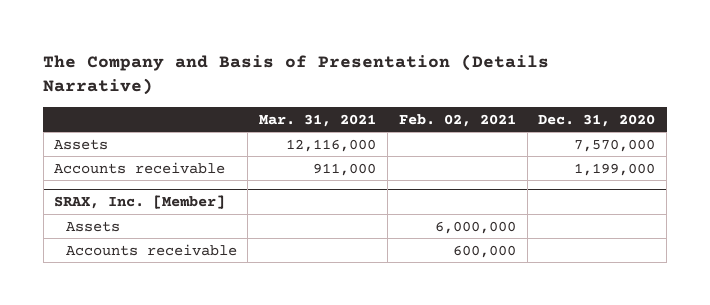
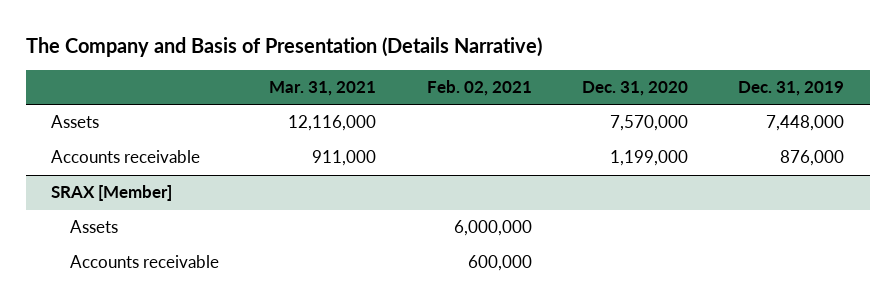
none -> [738,81,845,97] Dec. 31, 2019
[54,194,226,209] SRAX, Inc. [Member] -> [51,185,173,202] SRAX [Member]

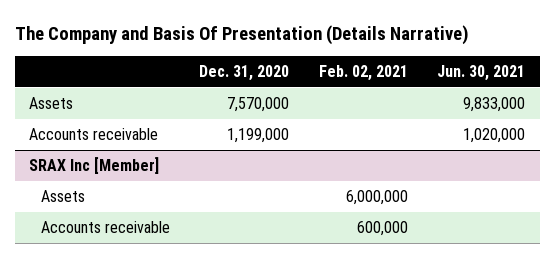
[26,36,543,57] The Company and Basis of Presentation (Details Narrative) -> [14,24,469,45] The Company and Basis Of Presentation (Details Narrative)
[269,81,377,97] Mar. 31, 2021 -> none
[738,81,845,97] Dec. 31, 2019 -> none
none -> [437,65,526,82] Jun. 30, 2021
[51,185,173,202] SRAX [Member] -> [29,157,160,175] SRAX Inc [Member]

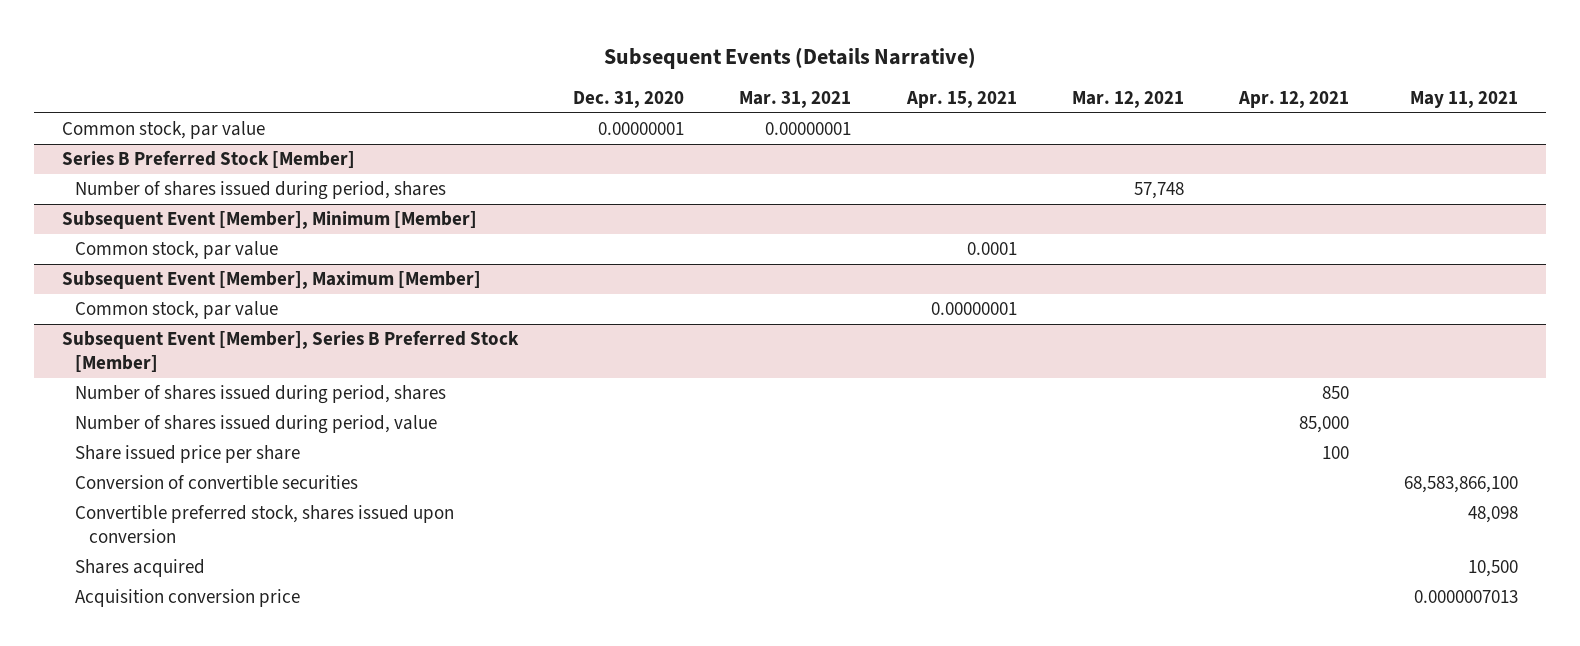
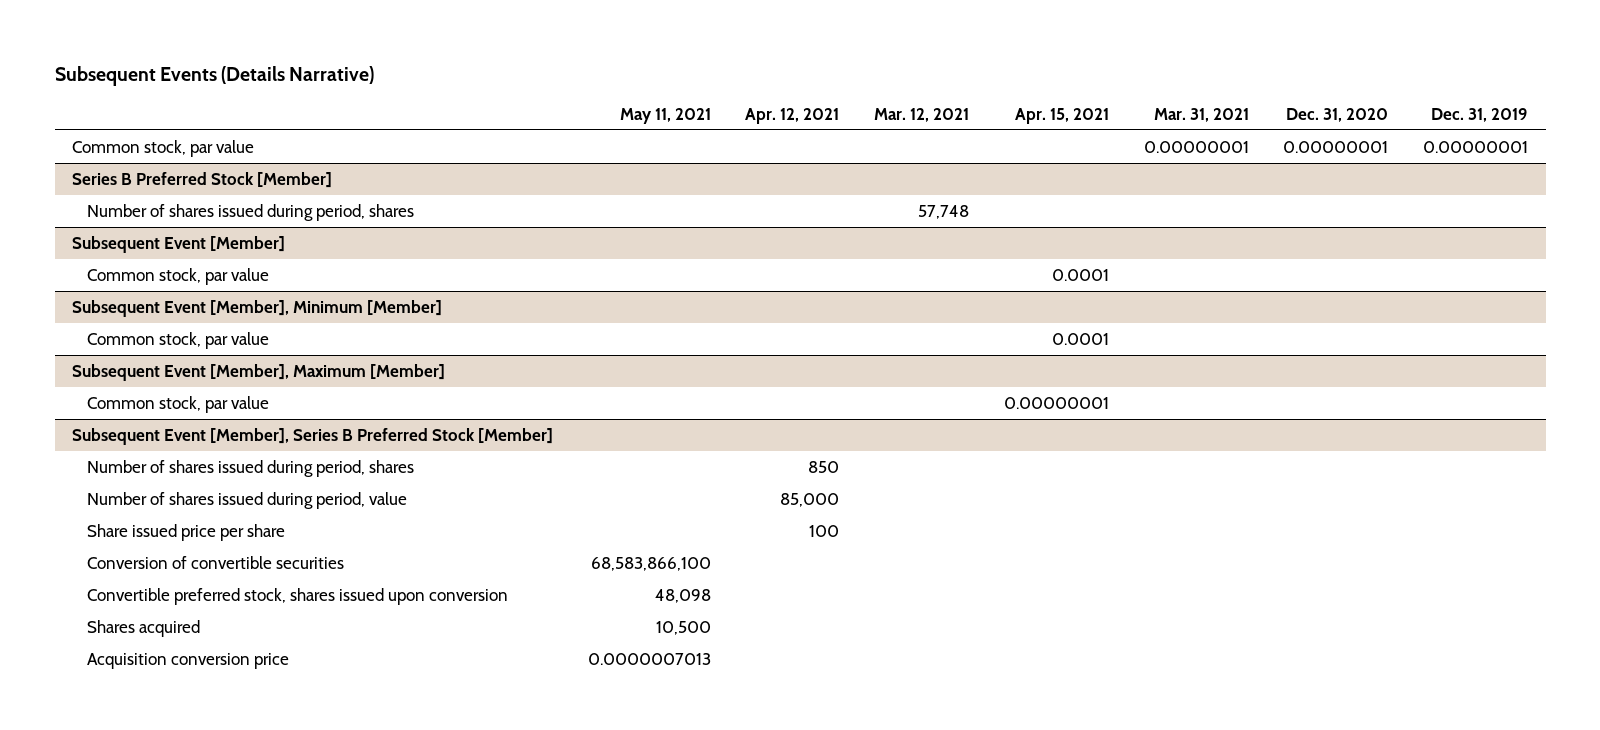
none -> [1431,107,1529,122] Dec. 31, 2019
none -> [71,235,285,253] Subsequent Event [Member]
none -> [87,267,270,285] Common stock, par value

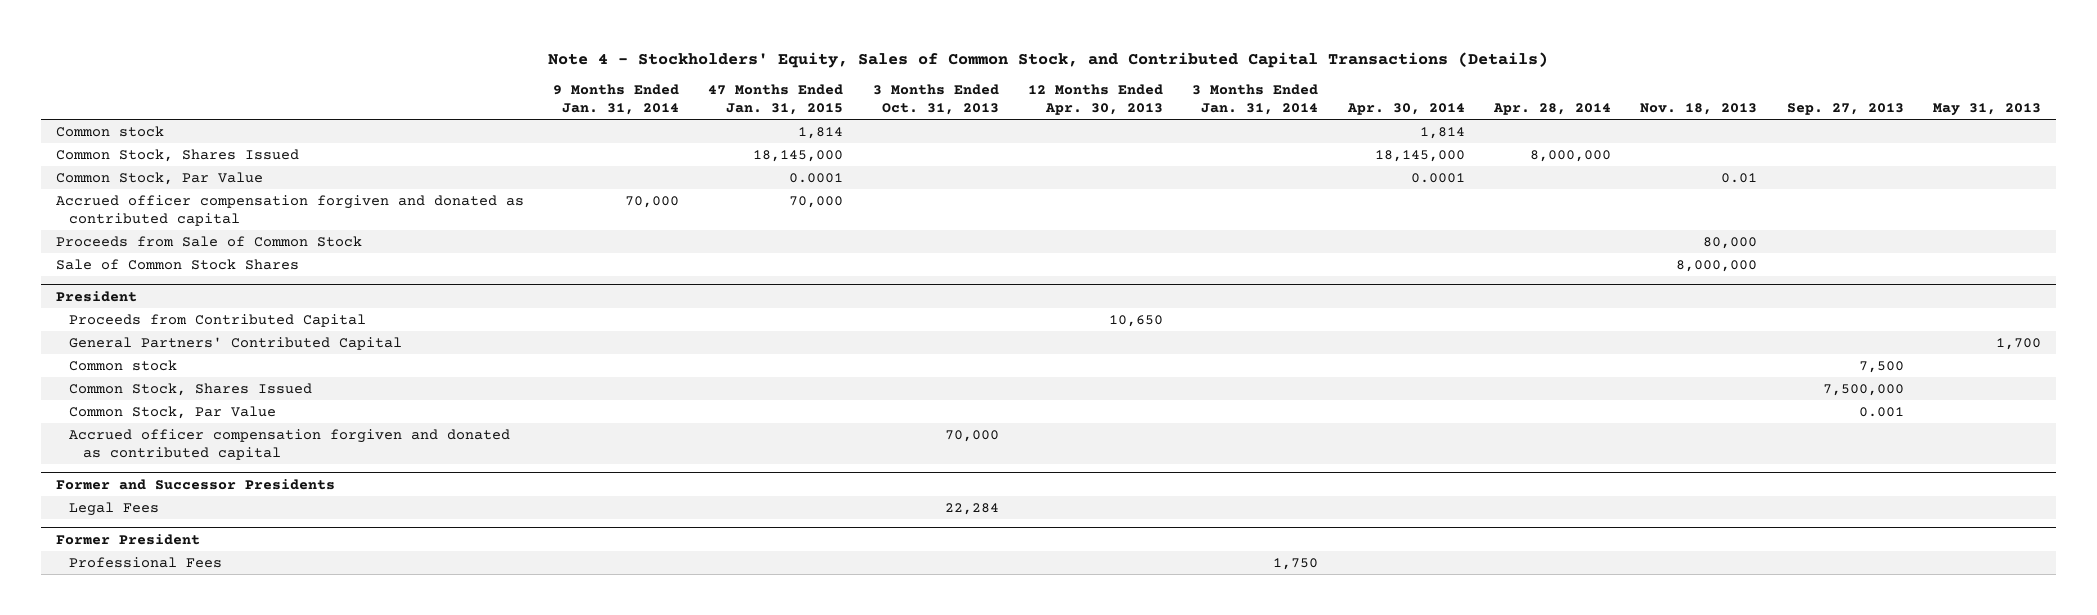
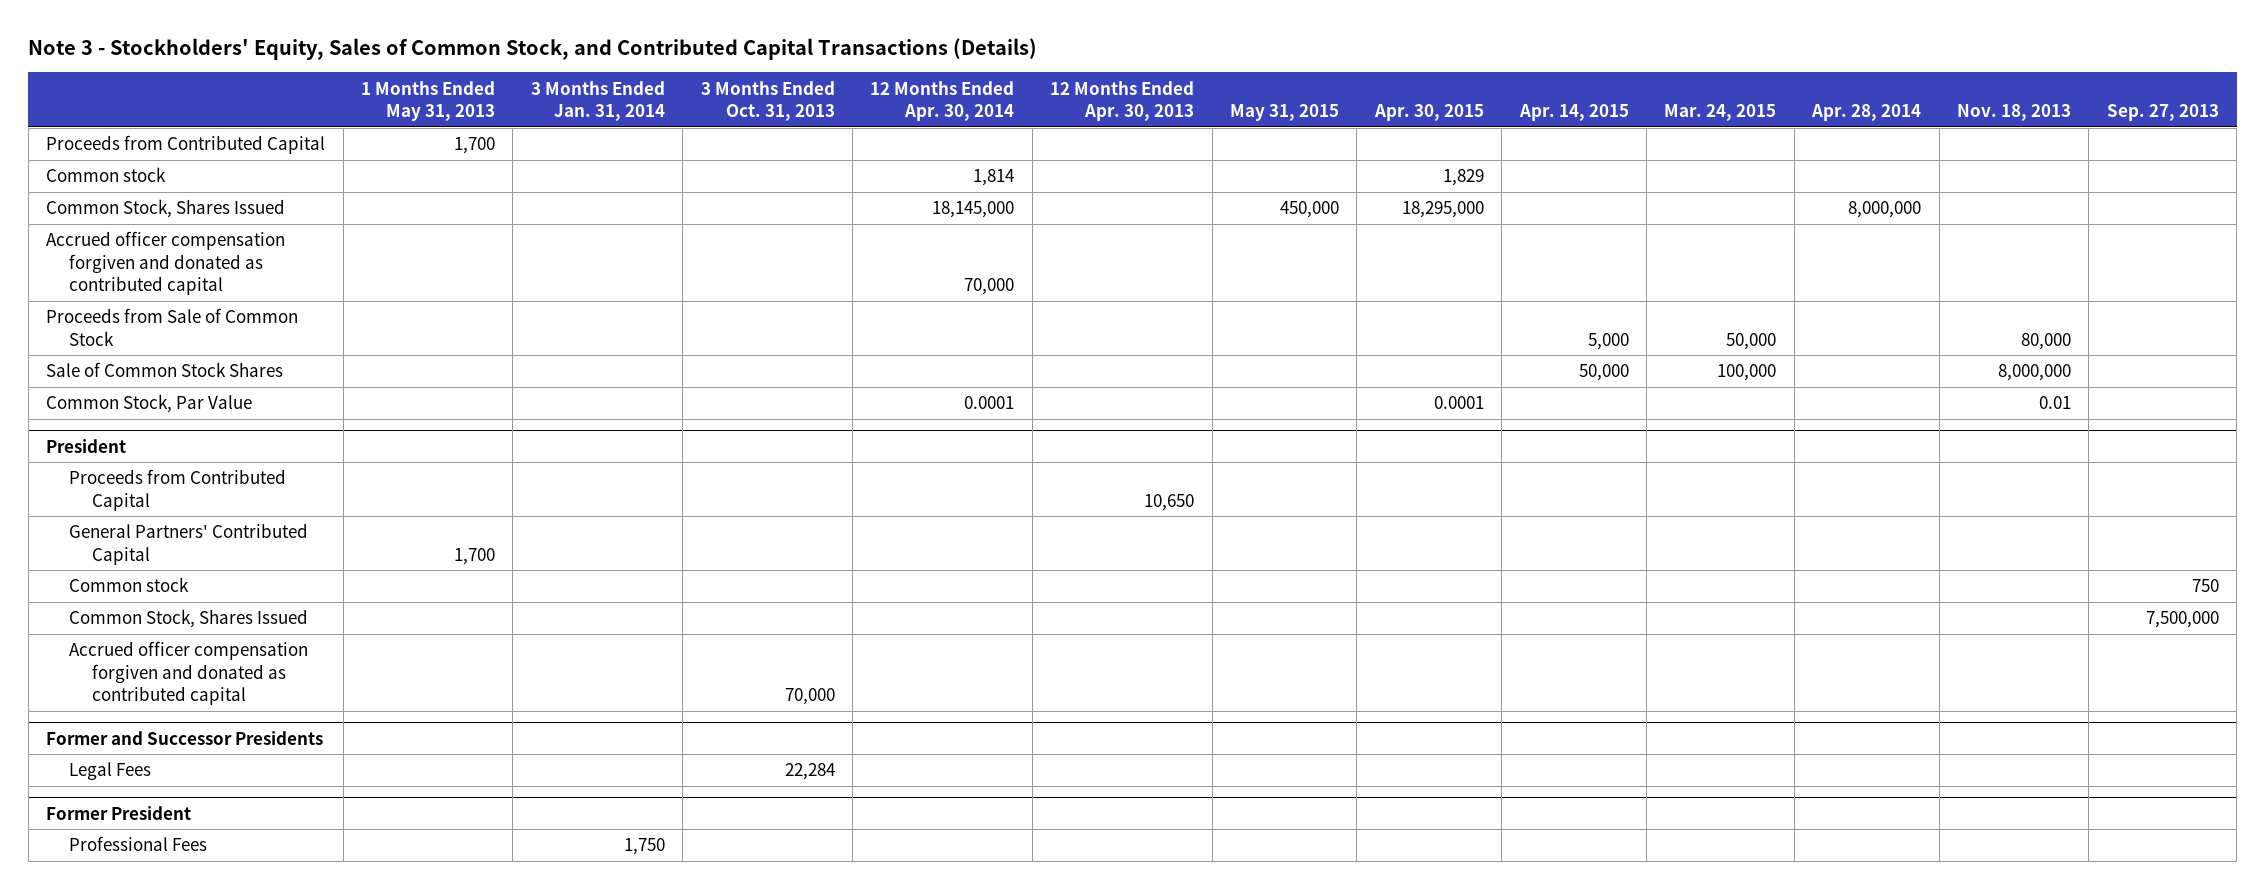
[548,51,1549,68] Note 4 - Stockholders' Equity, Sales of Common Stock, and Contributed Capital Transactions (Details) -> [28,38,1038,61] Note 3 - Stockholders' Equity, Sales of Common Stock, and Contributed Capital Transactions (Details)
[552,84,679,116] 9 Months Ended Jan. 31, 2014 -> none
[708,84,844,116] 47 Months Ended Jan. 31, 2015 -> none
[1346,103,1465,116] Apr. 30, 2014 -> none
[1932,103,2041,117] May 31, 2013 -> none
none -> [360,80,495,121] 1 Months Ended May 31, 2013
none -> [870,80,1015,121] 12 Months Ended Apr. 30, 2014
none -> [1229,103,1339,121] May 31, 2015
none -> [1373,103,1484,121] Apr. 30, 2015
none -> [1518,103,1629,121] Apr. 14, 2015
none -> [1664,103,1777,121] Mar. 24, 2015
none -> [46,135,326,155] Proceeds from Contributed Capital
[55,171,263,185] Common Stock, Par Value -> [46,394,253,414] Common Stock, Par Value
[1858,360,1904,373] 7,500 -> [2191,579,2219,593] 750
[69,405,277,419] Common Stock, Par Value -> none

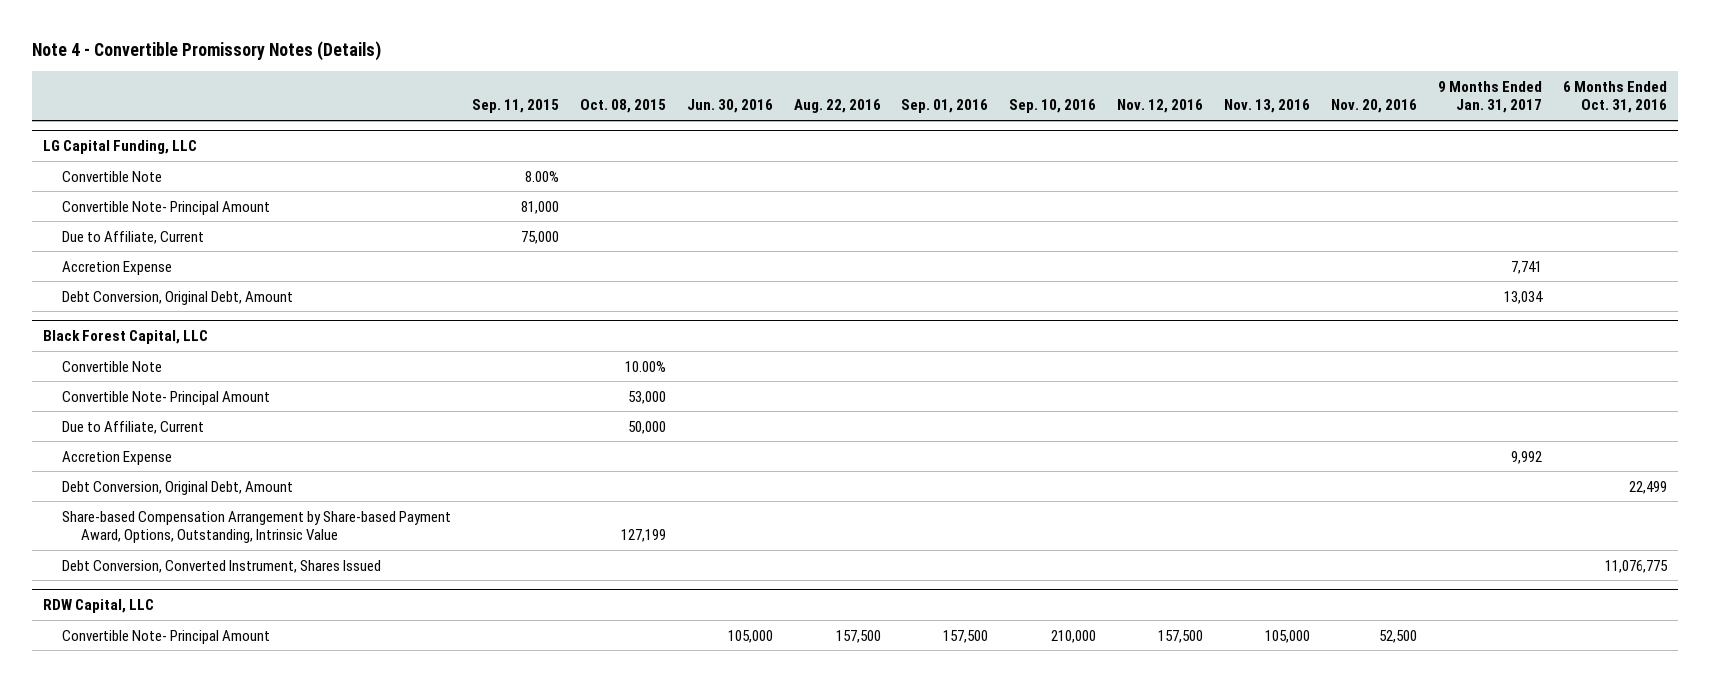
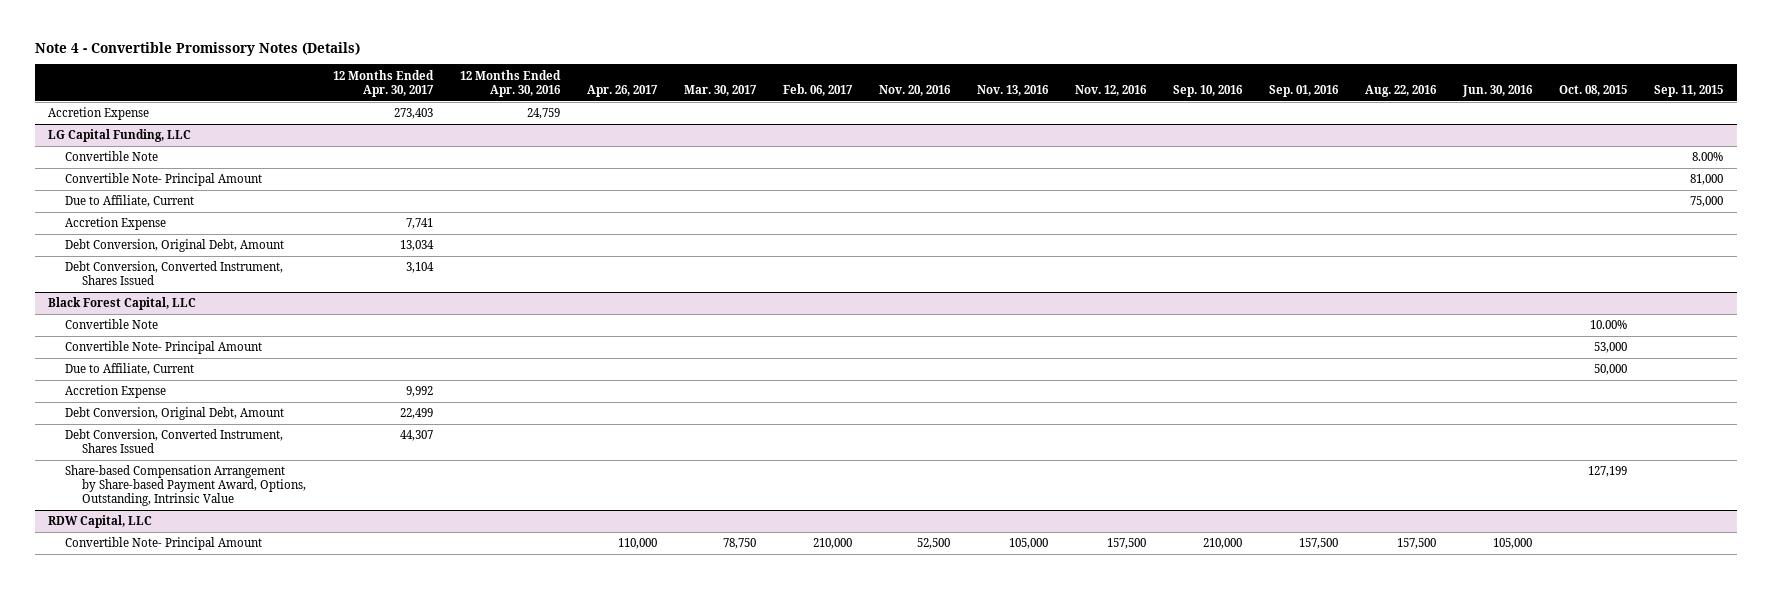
[1438,80,1543,114] 9 Months Ended Jan. 31, 2017 -> none
[1563,80,1668,114] 6 Months Ended Oct. 31, 2016 -> none
none -> [332,69,434,97] 12 Months Ended Apr. 30, 2017
none -> [459,69,561,97] 12 Months Ended Apr. 30, 2016
none -> [586,84,658,97] Apr. 26, 2017
none -> [683,84,757,96] Mar. 30, 2017
none -> [782,83,853,96] Feb. 06, 2017
none -> [48,107,150,121] Accretion Expense
none -> [65,261,284,286] Debt Conversion, Converted Instrument, Shares Issued
[61,510,451,544] Share-based Compensation Arrangement by Share-based Payment Award, Options, Outstanding, Intrinsic Value -> [65,465,306,507] Share-based Compensation Arrangement by Share-based Payment Award, Options, Outstanding, Intrinsic Value

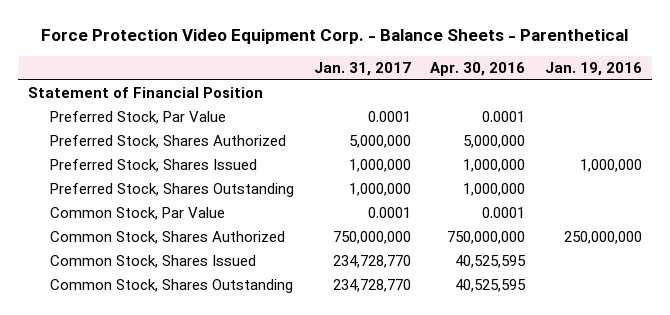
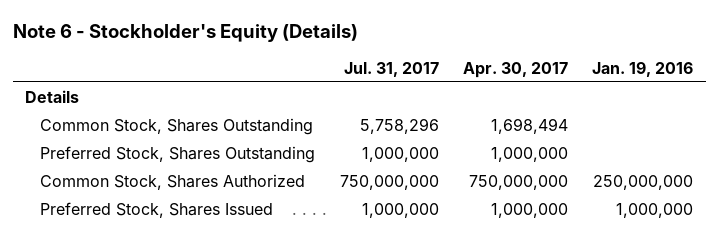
[40,28,628,44] Force Protection Video Equipment Corp. - Balance Sheets - Parenthetical -> [12,23,358,42] Note 6 - Stockholder's Equity (Details)
[313,62,411,77] Jan. 31, 2017 -> none
[430,62,526,77] Apr. 30, 2016 -> none
none -> [343,61,439,77] Jul. 31, 2017
none -> [462,61,568,78] Apr. 30, 2017
[27,87,263,99] Statement of Financial Position -> none
[50,111,227,125] Preferred Stock, Par Value -> none
[50,135,287,149] Preferred Stock, Shares Authorized -> none
none -> [25,89,80,103] Details
[50,279,294,294] Common Stock, Shares Outstanding -> [40,117,314,135] Common Stock, Shares Outstanding
[50,207,226,221] Common Stock, Par Value -> none
[50,255,257,269] Common Stock, Shares Issued -> none
[50,159,258,173] Preferred Stock, Shares Issued -> [40,201,274,218] Preferred Stock, Shares Issued

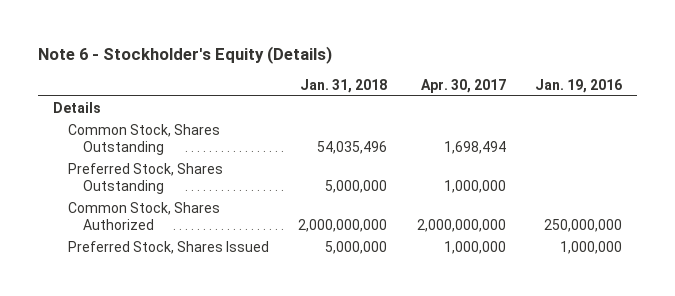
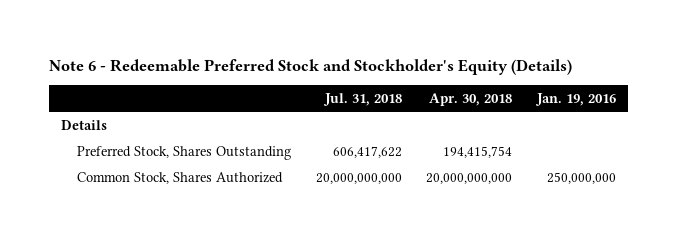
[38,46,333,65] Note 6 - Stockholder's Equity (Details) -> [48,58,572,75] Note 6 - Redeemable Preferred Stock and Stockholder's Equity (Details)
[300,79,388,94] Jan. 31, 2018 -> none
[420,79,506,94] Apr. 30, 2017 -> none
none -> [322,92,402,106] Jul. 31, 2018
none -> [429,92,513,106] Apr. 30, 2018
[68,123,221,155] Common Stock, Shares Outstanding -> none
[68,240,270,254] Preferred Stock, Shares Issued -> none

